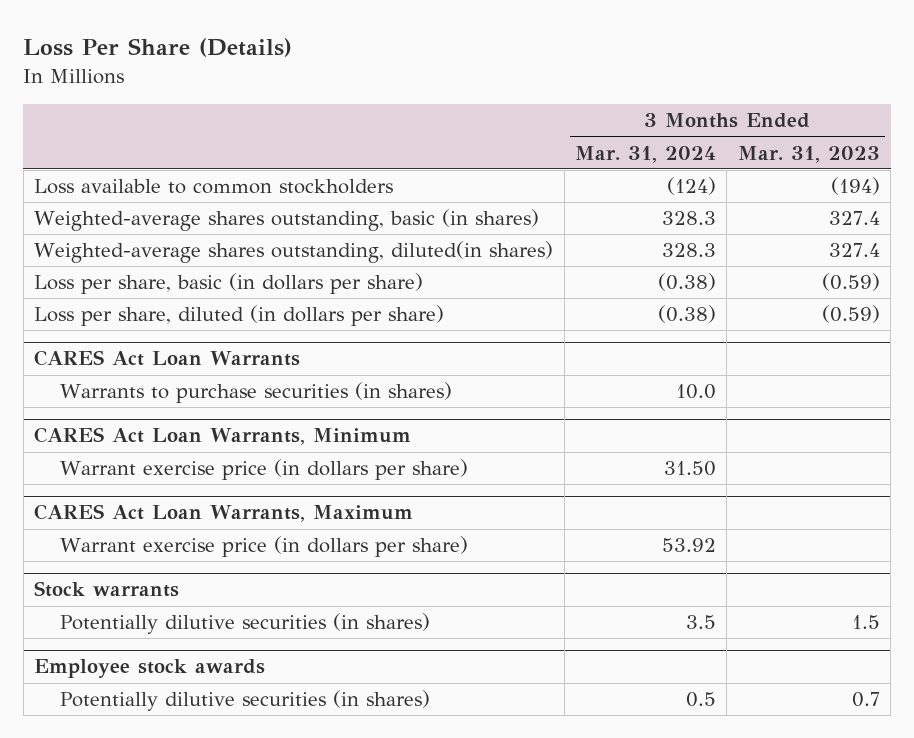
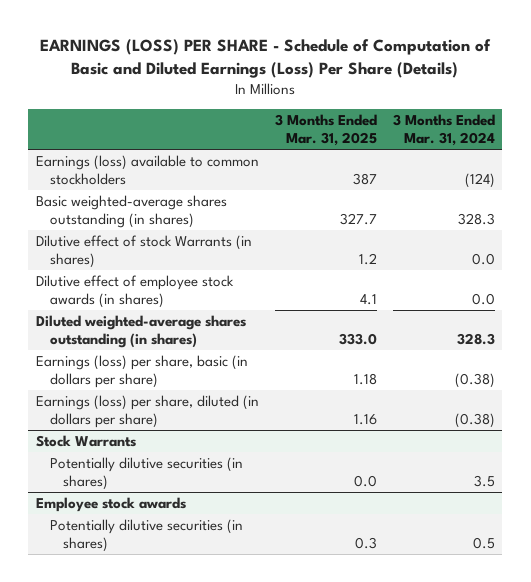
[23,38,293,58] Loss Per Share (Details) -> [40,39,492,79] EARNINGS (LOSS) PER SHARE - Schedule of Computation of Basic and Diluted Earnings (Loss) Per Share (Details)
[737,145,880,163] Mar. 31, 2023 -> none
none -> [274,114,377,146] 3 Months Ended Mar. 31, 2025
[34,350,301,367] CARES Act Loan Warrants -> none
[60,382,453,404] Warrants to purchase securities (in shares) -> none
[34,427,412,446] CARES Act Loan Warrants, Minimum -> none
[60,459,469,481] Warrant exercise price (in dollars per share) -> none
[34,504,414,523] CARES Act Loan Warrants, Maximum -> none
[60,536,469,558] Warrant exercise price (in dollars per share) -> none
[34,179,394,195] Loss available to common stockholders -> [36,155,260,185] Earnings (loss) available to common stockholders
[34,209,540,232] Weighted-average shares outstanding, basic (in shares) -> [36,195,228,228] Basic weighted-average shares outstanding (in shares)
none -> [36,235,253,268] Dilutive effect of stock Warrants (in shares)
none -> [36,275,235,308] Dilutive effect of employee stock awards (in shares)
[34,241,554,264] Weighted-average shares outstanding, diluted(in shares) -> [36,315,247,348] Diluted weighted-average shares outstanding (in shares)
[34,273,424,295] Loss per share, basic (in dollars per share) -> [36,355,249,388] Earnings (loss) per share, basic (in dollars per share)
[34,305,445,327] Loss per share, diluted (in dollars per share) -> [36,395,260,428] Earnings (loss) per share, diluted (in dollars per share)
[34,581,180,598] Stock warrants -> [36,435,137,448] Stock Warrants

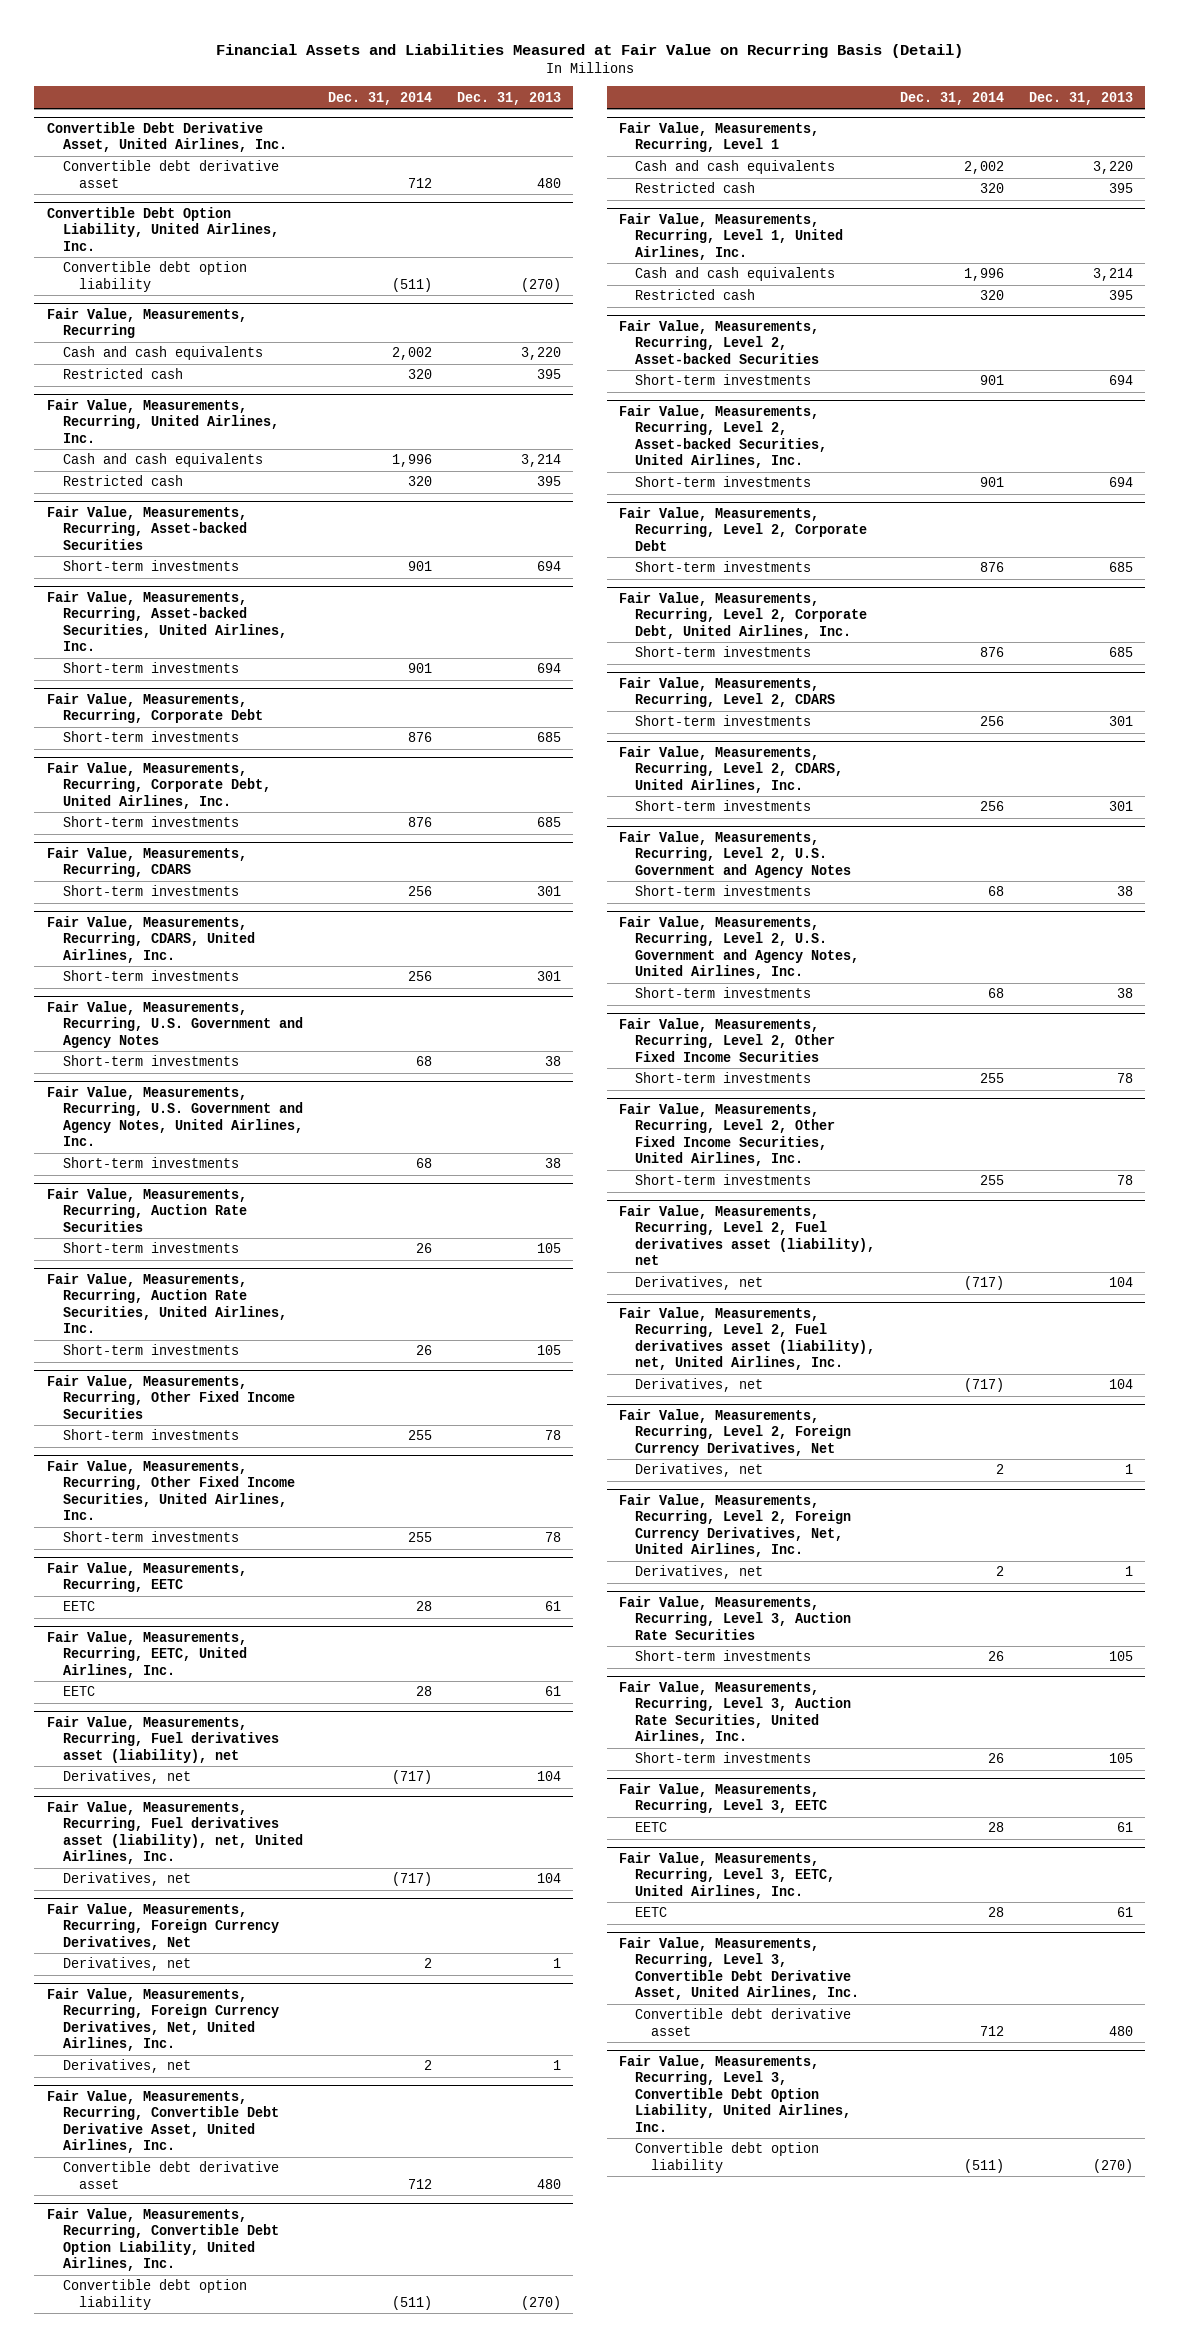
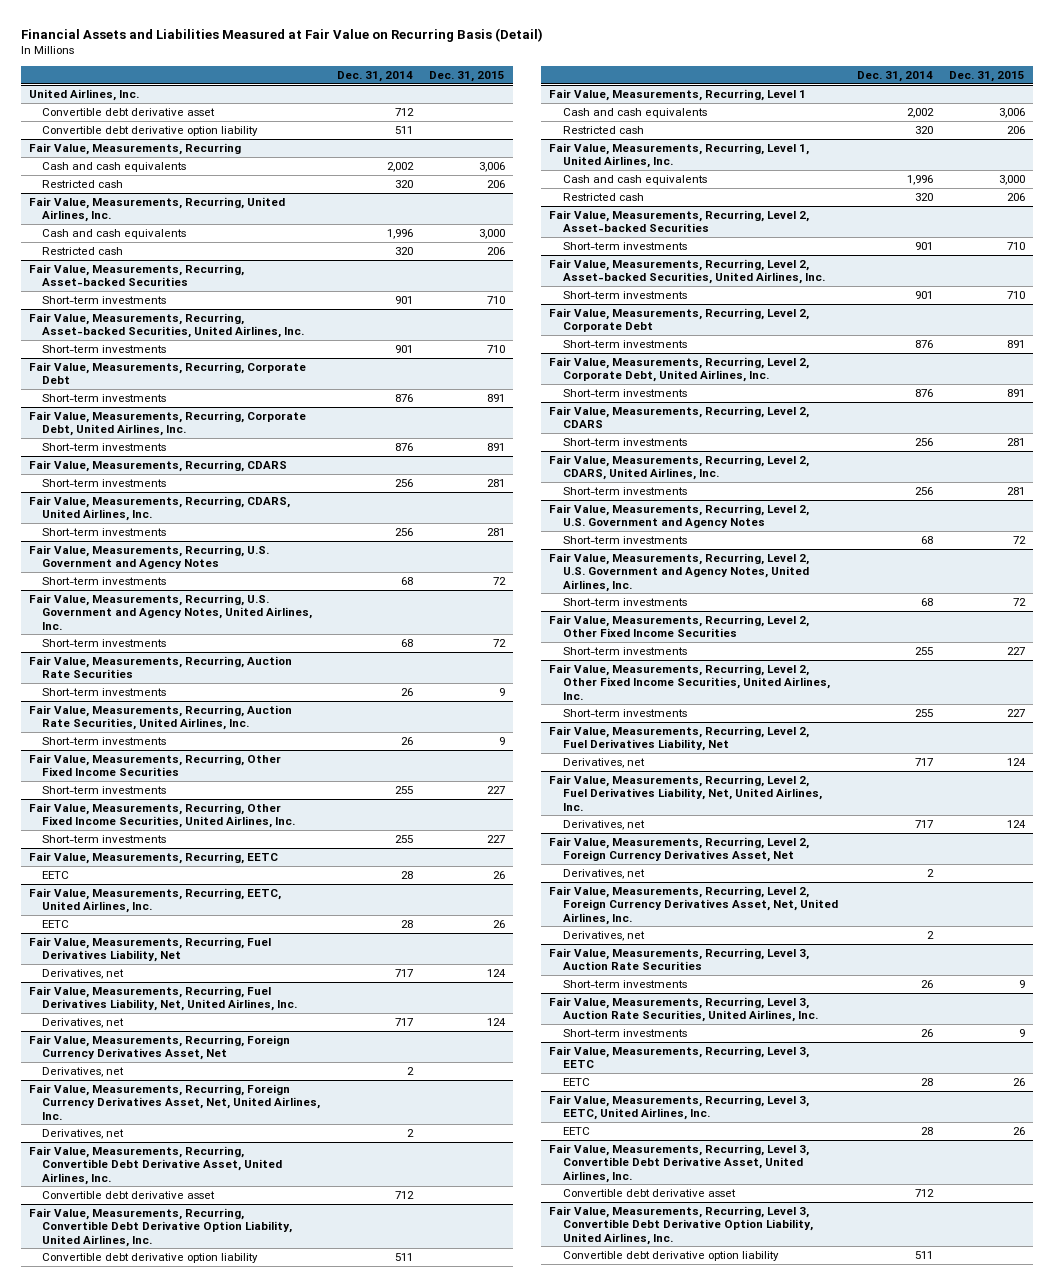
[456,91,561,105] Dec. 31, 2013 -> none
none -> [428,70,505,82] Dec. 31, 2015
[46,121,287,153] Convertible Debt Derivative Asset, United Airlines, Inc. -> none
none -> [29,88,140,101] United Airlines, Inc.
[46,206,279,251] Convertible Debt Option Liability, United Airlines, Inc. -> none
[62,261,247,292] Convertible debt option liability -> [42,125,259,136] Convertible debt derivative option liability
[391,277,432,292] (511) -> [394,125,413,134] 511
[46,1715,279,1763] Fair Value, Measurements, Recurring, Fuel derivatives asset (liability), net -> [29,936,272,963] Fair Value, Measurements, Recurring, Fuel Derivatives Liability, Net
[391,1770,432,1785] (717) -> [394,968,413,977] 717
[46,1800,303,1865] Fair Value, Measurements, Recurring, Fuel derivatives asset (liability), net, United Airlines, Inc. -> [29,985,298,1012] Fair Value, Measurements, Recurring, Fuel Derivatives Liability, Net, United Airlines, Inc.
[391,1872,432,1887] (717) -> [394,1017,413,1026] 717
[46,1902,279,1950] Fair Value, Measurements, Recurring, Foreign Currency Derivatives, Net -> [29,1034,291,1061] Fair Value, Measurements, Recurring, Foreign Currency Derivatives Asset, Net
[46,1987,279,2052] Fair Value, Measurements, Recurring, Foreign Currency Derivatives, Net, United Airlines, Inc. -> [29,1083,321,1120] Fair Value, Measurements, Recurring, Foreign Currency Derivatives Asset, Net, United Airlines, Inc.
[46,2207,279,2272] Fair Value, Measurements, Recurring, Convertible Debt Option Liability, United Airlines, Inc. -> [29,1207,293,1247] Fair Value, Measurements, Recurring, Convertible Debt Derivative Option Liability, United Airlines, Inc.
[62,2279,247,2310] Convertible debt option liability -> [42,1252,259,1263] Convertible debt derivative option liability
[391,2295,432,2310] (511) -> [394,1252,413,1261] 511
[618,1204,876,1266] Fair Value, Measurements, Recurring, Level 2, Fuel derivatives asset (liability), net -> [549,725,810,752] Fair Value, Measurements, Recurring, Level 2, Fuel Derivatives Liability, Net
[964,1276,1005,1291] (717) -> [914,757,933,766] 717
[618,1306,876,1371] Fair Value, Measurements, Recurring, Level 2, Fuel derivatives asset (liability), net, United Airlines, Inc. -> [549,774,822,811] Fair Value, Measurements, Recurring, Level 2, Fuel Derivatives Liability, Net, United Airlines, Inc.
[964,1378,1005,1393] (717) -> [914,819,933,828] 717
[618,1408,852,1456] Fair Value, Measurements, Recurring, Level 2, Foreign Currency Derivatives, Net -> [549,836,810,863] Fair Value, Measurements, Recurring, Level 2, Foreign Currency Derivatives Asset, Net
[618,1493,852,1558] Fair Value, Measurements, Recurring, Level 2, Foreign Currency Derivatives, Net, United Airlines, Inc. -> [549,885,838,925] Fair Value, Measurements, Recurring, Level 2, Foreign Currency Derivatives Asset, Net, United Airlines, Inc.
[618,2054,852,2132] Fair Value, Measurements, Recurring, Level 3, Convertible Debt Option Liability, United Airlines, Inc. -> [549,1205,813,1245] Fair Value, Measurements, Recurring, Level 3, Convertible Debt Derivative Option Liability, United Airlines, Inc.
[635,2142,820,2173] Convertible debt option liability -> [562,1250,779,1261] Convertible debt derivative option liability
[964,2158,1005,2173] (511) -> [914,1250,933,1259] 511

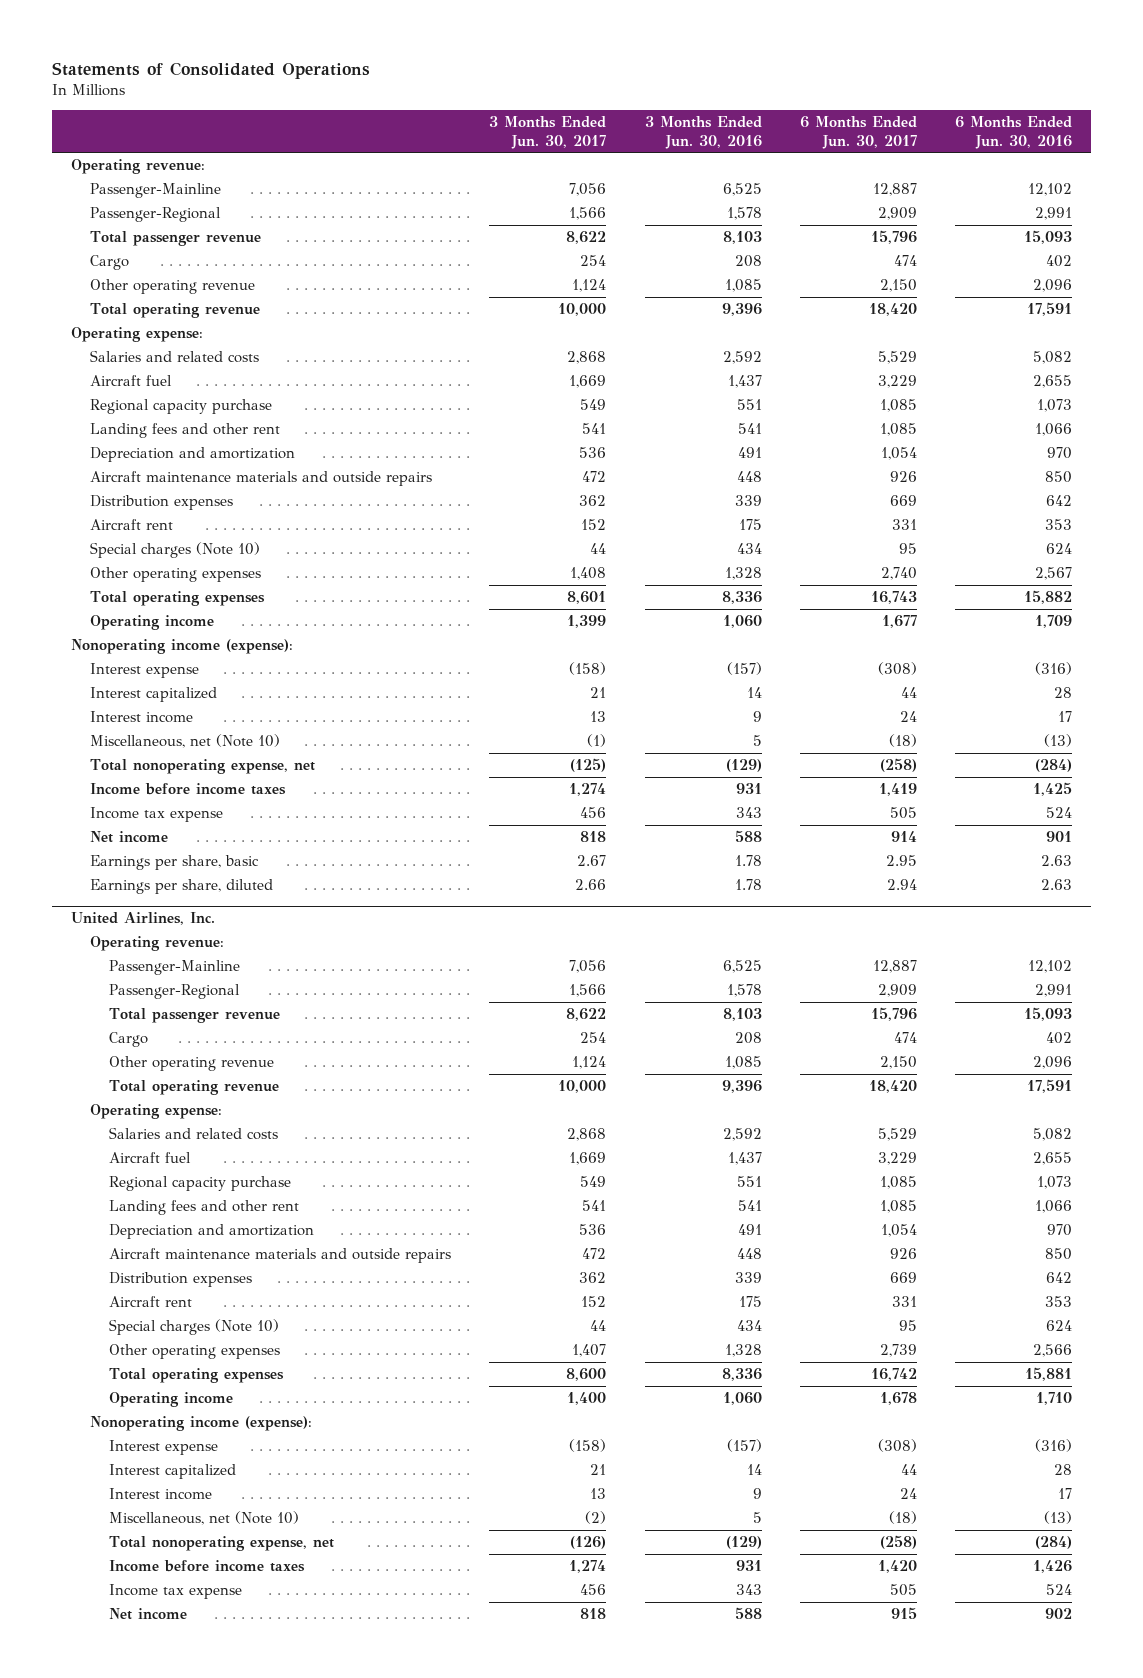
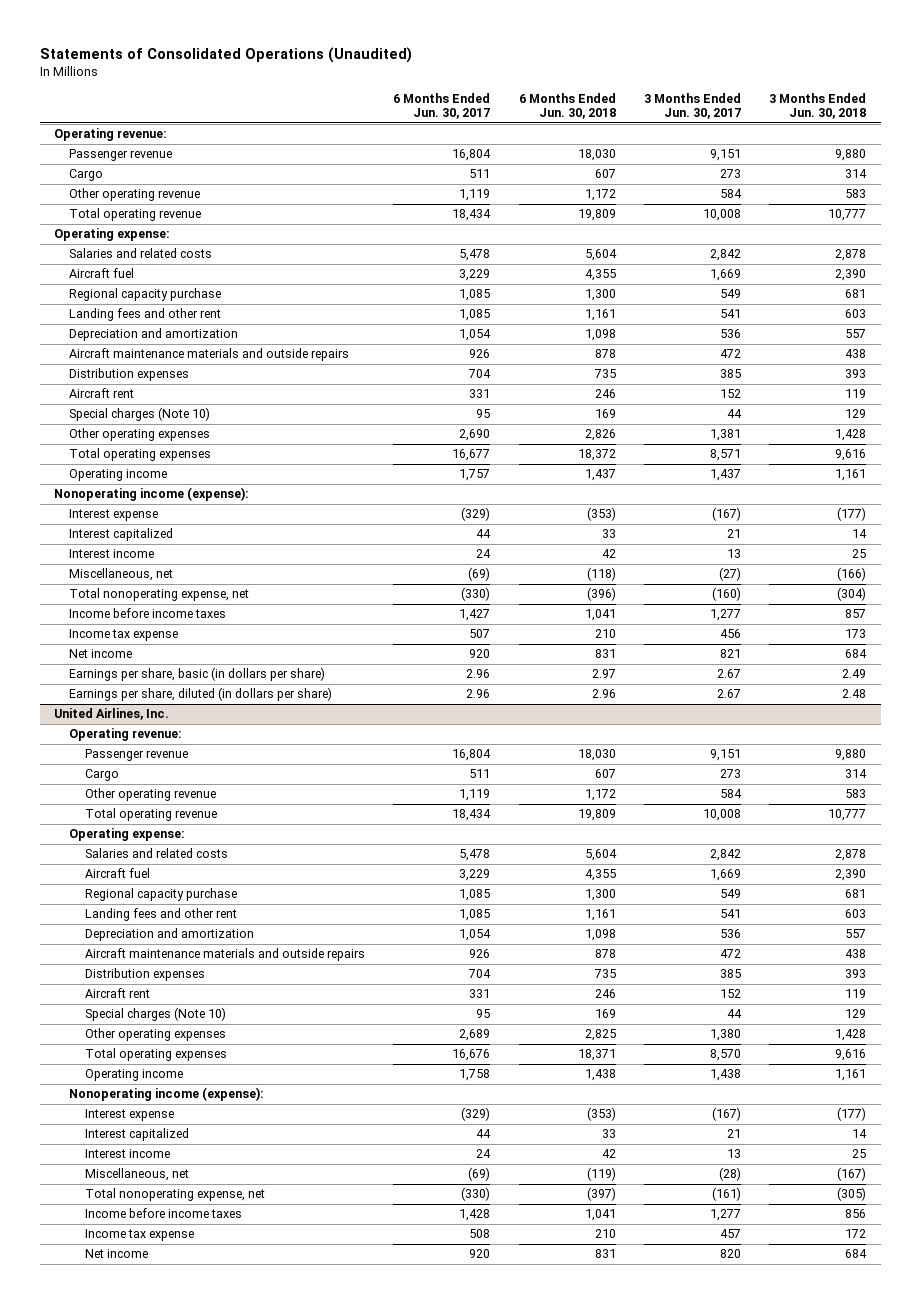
[51,62,370,80] Statements of Consolidated Operations -> [39,47,412,64] Statements of Consolidated Operations (Unaudited)
[644,116,762,149] 3 Months Ended Jun. 30, 2016 -> none
[955,116,1073,149] 6 Months Ended Jun. 30, 2016 -> none
none -> [518,92,616,120] 6 Months Ended Jun. 30, 2018
none -> [769,92,867,120] 3 Months Ended Jun. 30, 2018
[89,182,221,198] Passenger-Mainline -> none
[89,206,221,222] Passenger-Regional -> none
[89,230,261,246] Total passenger revenue -> [69,149,173,162] Passenger revenue
[566,230,607,244] 8,622 -> [710,149,742,162] 9,151
[870,229,917,244] 15,796 -> [452,149,492,162] 16,804
[580,254,607,266] 254 -> [720,169,742,179] 273
[893,254,917,266] 474 -> [469,169,491,179] 511
[572,278,607,292] 1,124 -> [720,189,743,199] 584
[879,278,917,292] 2,150 -> [459,189,491,202] 1,119
[558,302,607,316] 10,000 -> [703,209,742,222] 10,008
[868,302,917,316] 18,420 -> [452,209,492,222] 18,434
[567,350,607,364] 2,868 -> [710,249,742,262] 2,842
[877,350,917,364] 5,529 -> [459,249,491,262] 5,478
[579,494,607,506] 362 -> [720,369,742,379] 385
[889,494,917,506] 669 -> [468,369,492,379] 704
[570,566,607,580] 1,408 -> [710,429,742,442] 1,381
[880,566,917,580] 2,740 -> [459,429,491,442] 2,690
[567,590,607,604] 8,601 -> [710,449,742,462] 8,571
[870,590,917,604] 16,743 -> [452,449,491,462] 16,677
[567,614,607,628] 1,399 -> [710,469,742,482] 1,437
[881,614,917,628] 1,677 -> [459,469,491,482] 1,757
[569,661,607,675] (158) -> [712,507,742,522] (167)
[877,661,917,675] (308) -> [461,507,491,522] (329)
[89,733,280,748] Miscellaneous, net (Note 10) -> [69,568,174,582] Miscellaneous, net
[587,733,607,747] (1) -> [719,567,742,582] (27)
[888,733,917,747] (18) -> [468,567,491,582] (69)
[570,757,607,772] (125) -> [712,587,742,602] (160)
[879,757,917,772] (258) -> [461,587,491,602] (330)
[569,782,607,796] 1,274 -> [710,609,742,622] 1,277
[878,782,917,796] 1,419 -> [459,609,491,622] 1,427
[889,806,917,819] 505 -> [469,629,491,639] 507
[580,830,607,842] 818 -> [720,649,742,659] 821
[890,830,917,842] 914 -> [469,649,491,659] 920
[89,854,259,870] Earnings per share, basic -> [69,667,326,682] Earnings per share, basic (in dollars per share)
[885,854,917,866] 2.95 -> [466,669,491,679] 2.96
[89,878,273,894] Earnings per share, diluted -> [69,687,333,702] Earnings per share, diluted (in dollars per share)
[575,878,607,890] 2.66 -> [717,689,742,699] 2.67
[886,878,917,890] 2.94 -> [466,689,491,699] 2.96
[108,959,240,975] Passenger-Mainline -> none
[108,983,240,999] Passenger-Regional -> none
[108,1007,280,1023] Total passenger revenue -> [85,749,189,762] Passenger revenue
[566,1007,607,1021] 8,622 -> [710,749,742,762] 9,151
[870,1006,917,1021] 15,796 -> [452,749,492,762] 16,804
[580,1031,607,1043] 254 -> [720,769,742,779] 273
[893,1031,917,1043] 474 -> [469,769,491,779] 511
[572,1055,607,1069] 1,124 -> [720,789,743,799] 584
[879,1055,917,1069] 2,150 -> [459,789,491,802] 1,119
[558,1079,607,1093] 10,000 -> [703,809,742,822] 10,008
[868,1079,917,1093] 18,420 -> [452,809,492,822] 18,434
[567,1127,607,1141] 2,868 -> [710,849,742,862] 2,842
[877,1127,917,1141] 5,529 -> [459,849,491,862] 5,478
[579,1271,607,1283] 362 -> [720,969,742,979] 385
[889,1271,917,1283] 669 -> [468,969,492,979] 704
[572,1343,607,1357] 1,407 -> [710,1029,742,1042] 1,380
[879,1343,917,1357] 2,739 -> [459,1029,491,1042] 2,689
[566,1367,607,1381] 8,600 -> [710,1049,742,1062] 8,570
[870,1367,917,1381] 16,742 -> [452,1049,491,1062] 16,676
[567,1391,607,1405] 1,400 -> [710,1069,742,1082] 1,438
[879,1391,917,1405] 1,678 -> [459,1069,491,1082] 1,758
[569,1438,607,1452] (158) -> [712,1107,742,1122] (167)
[877,1438,917,1452] (308) -> [461,1107,491,1122] (329)
[108,1510,299,1525] Miscellaneous, net (Note 10) -> [85,1168,190,1182] Miscellaneous, net
[585,1510,607,1524] (2) -> [719,1167,742,1182] (28)
[888,1510,917,1524] (18) -> [468,1167,491,1182] (69)
[570,1535,607,1549] (126) -> [712,1187,742,1202] (161)
[879,1534,917,1549] (258) -> [461,1187,491,1202] (330)
[569,1559,607,1573] 1,274 -> [710,1209,742,1222] 1,277
[877,1559,917,1573] 1,420 -> [459,1209,491,1222] 1,428
[580,1583,607,1595] 456 -> [720,1229,742,1239] 457
[889,1583,917,1596] 505 -> [469,1229,491,1239] 508
[580,1607,607,1619] 818 -> [720,1249,742,1259] 820
[890,1606,917,1619] 915 -> [469,1249,491,1259] 920

